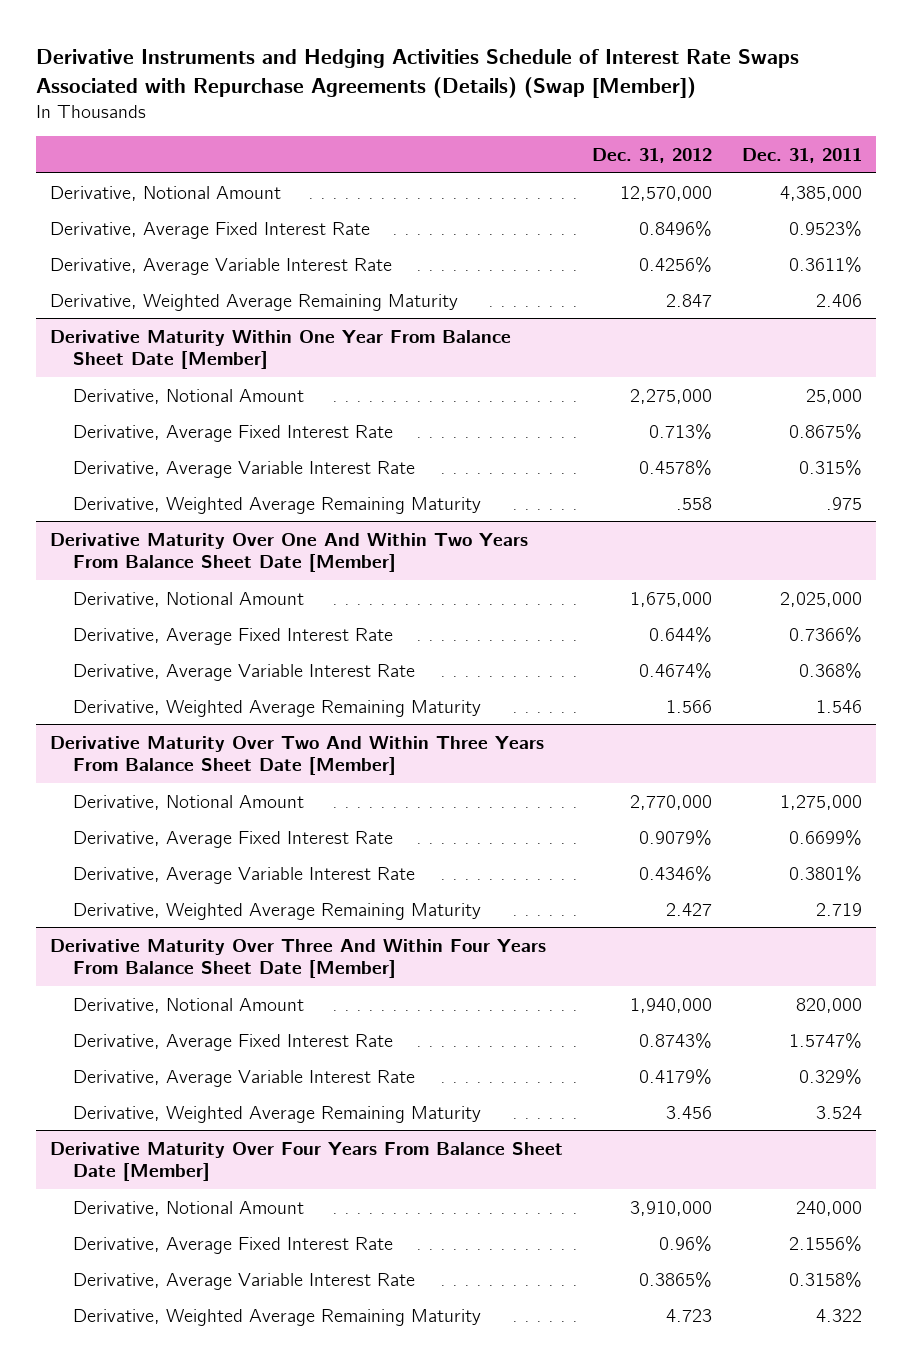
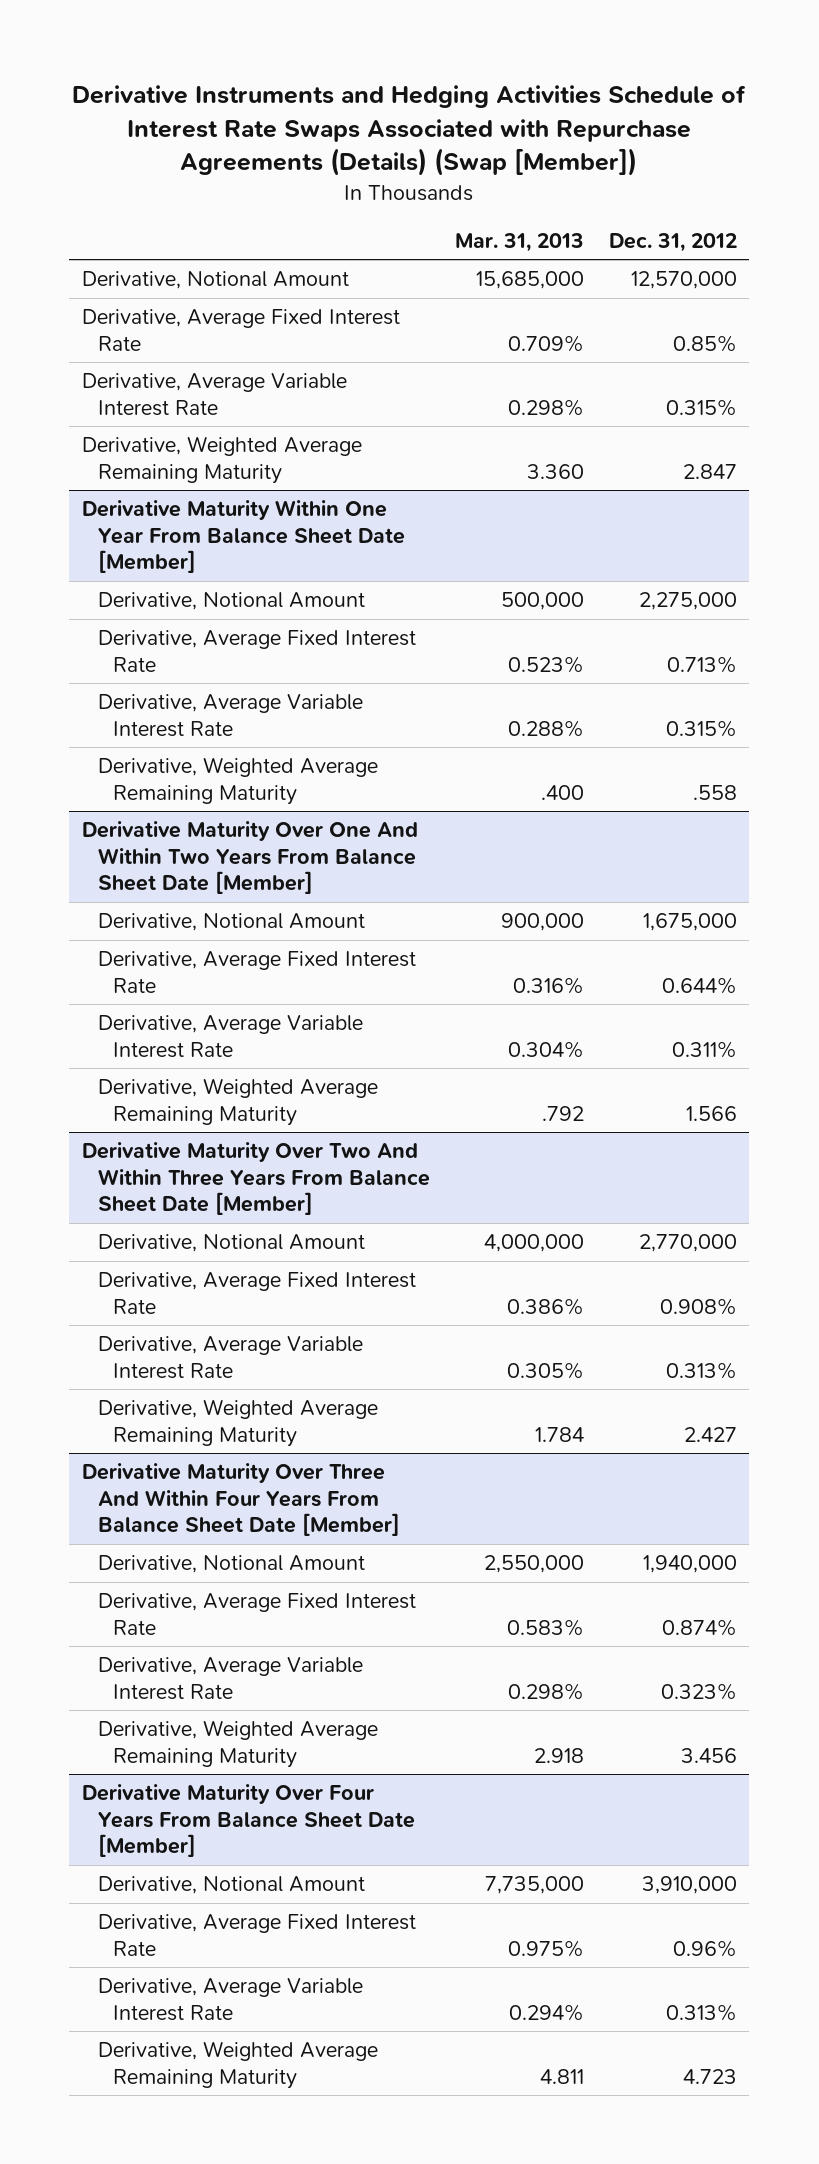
[741,147,862,163] Dec. 31, 2011 -> none
none -> [454,232,584,252] Mar. 31, 2013
[639,220,713,237] 0.8496% -> [672,334,737,352] 0.85%
[639,256,713,273] 0.4256% -> [665,398,737,416] 0.315%
[639,459,713,476] 0.4578% -> [665,719,737,737] 0.315%
[639,662,713,679] 0.4674% -> [671,1040,737,1058] 0.311%
[639,829,713,846] 0.9079% -> [659,1297,737,1315] 0.908%
[639,865,713,882] 0.4346% -> [665,1361,737,1379] 0.313%
[639,1032,713,1049] 0.8743% -> [661,1618,737,1636] 0.874%
[639,1068,713,1085] 0.4179% -> [660,1682,737,1700] 0.323%
[639,1271,713,1288] 0.3865% -> [665,2003,737,2021] 0.313%

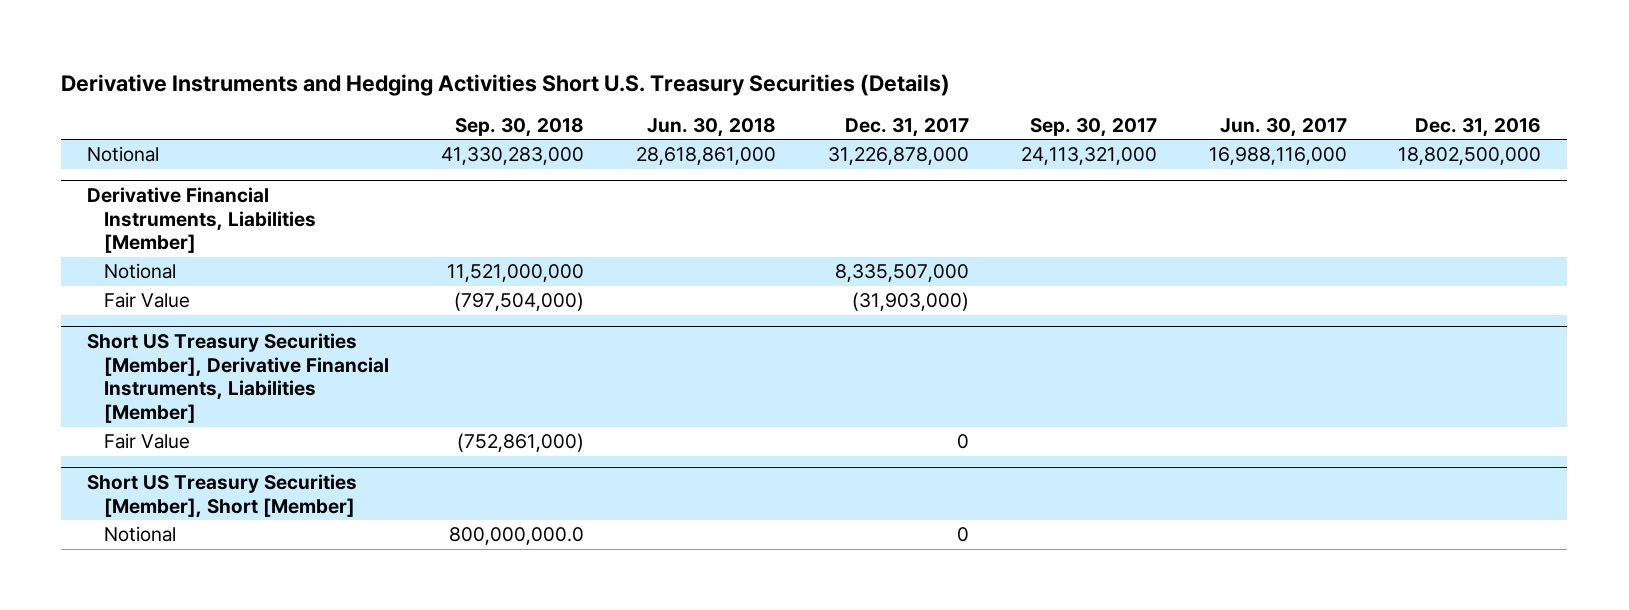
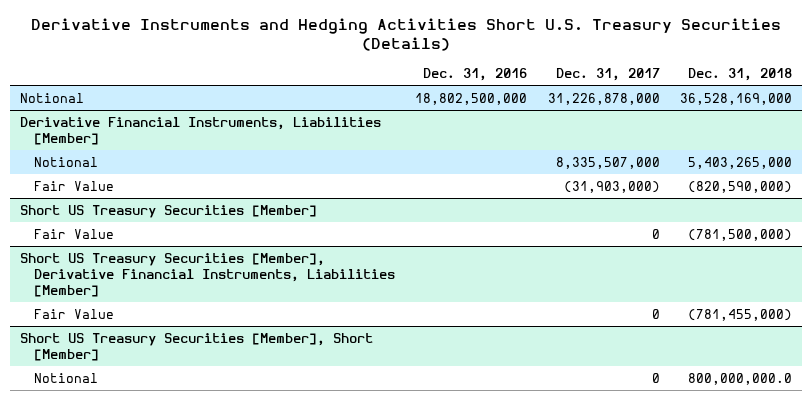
[454,117,584,137] Sep. 30, 2018 -> none
[646,117,776,137] Jun. 30, 2018 -> none
[1029,117,1157,137] Sep. 30, 2017 -> none
[1219,117,1347,137] Jun. 30, 2017 -> none
none -> [687,68,792,82] Dec. 31, 2018
none -> [20,204,318,218] Short US Treasury Securities [Member]
none -> [33,228,114,239] Fair Value

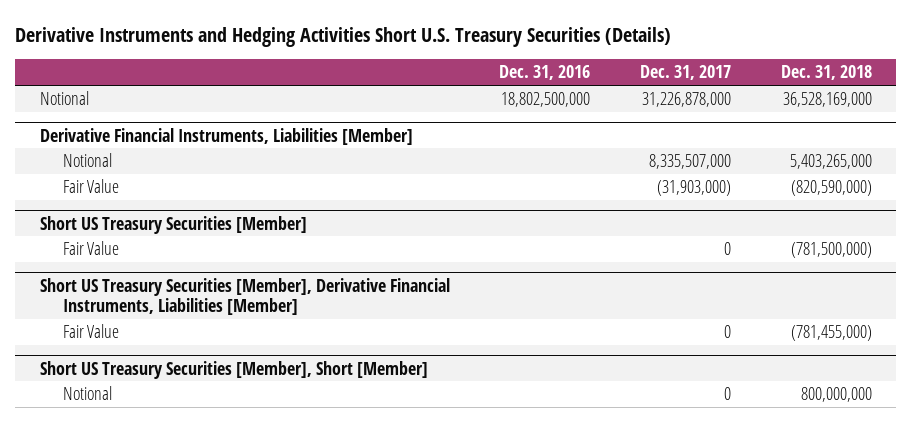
[687,372,792,385] 800,000,000.0 -> [800,387,872,403] 800,000,000

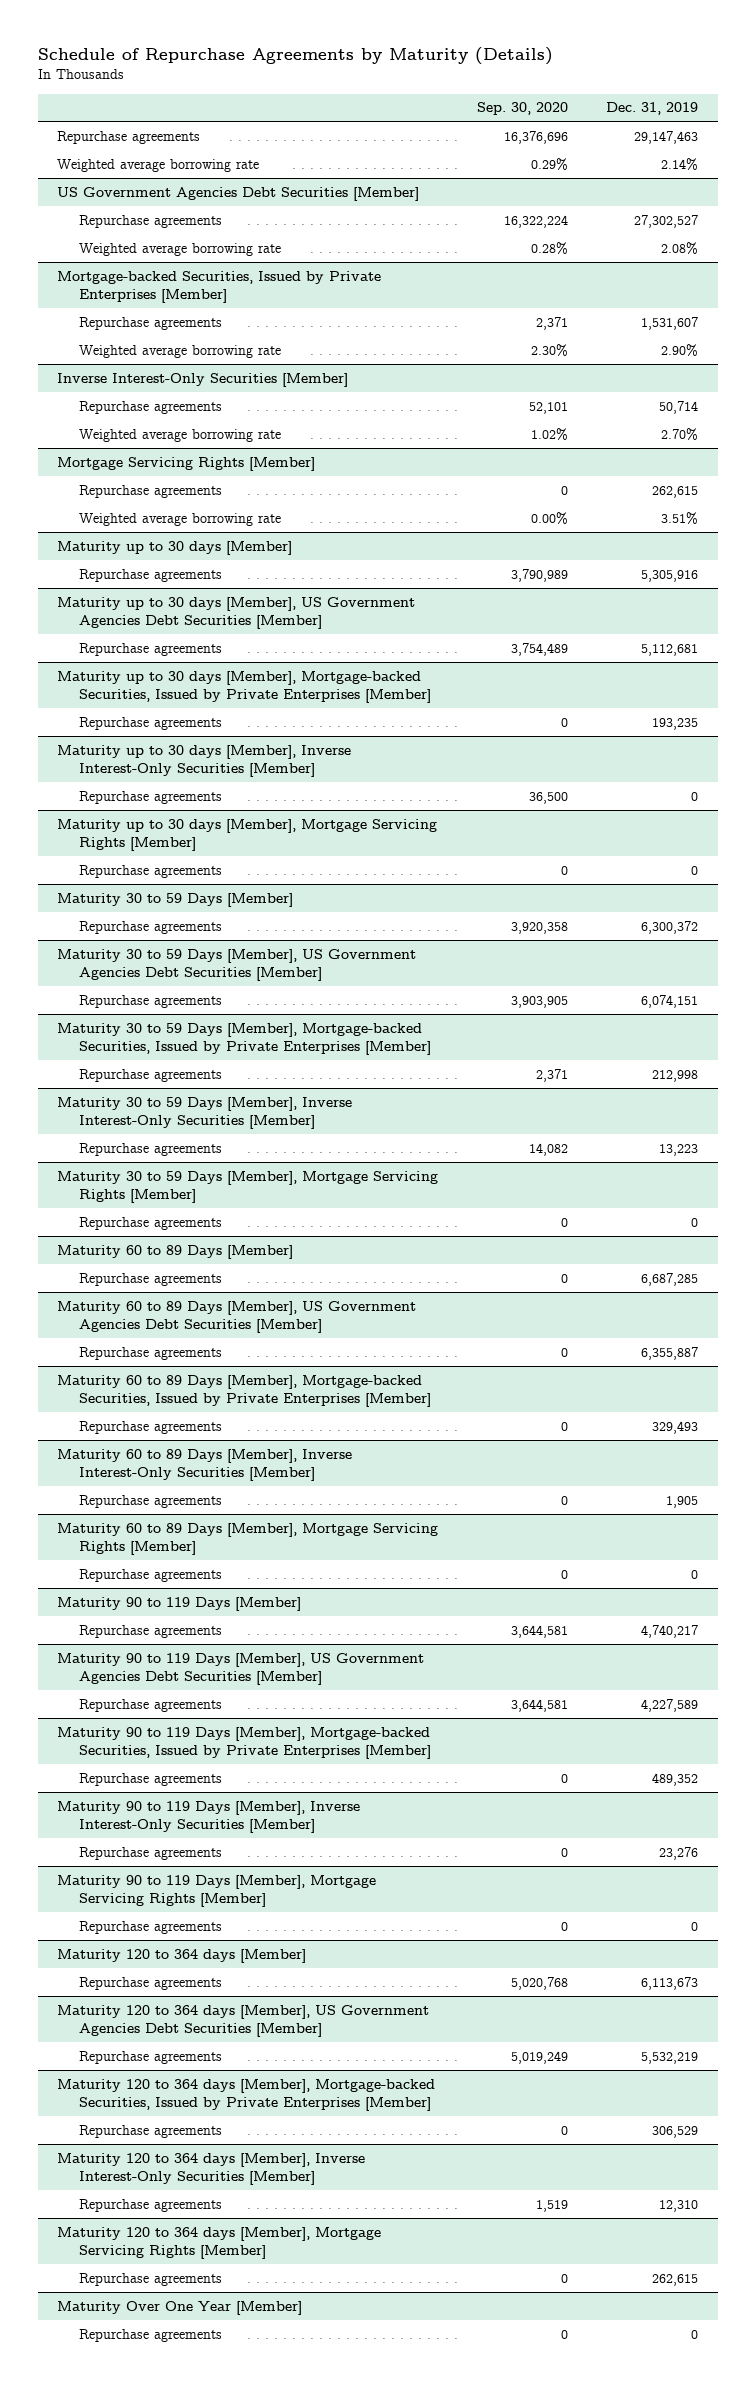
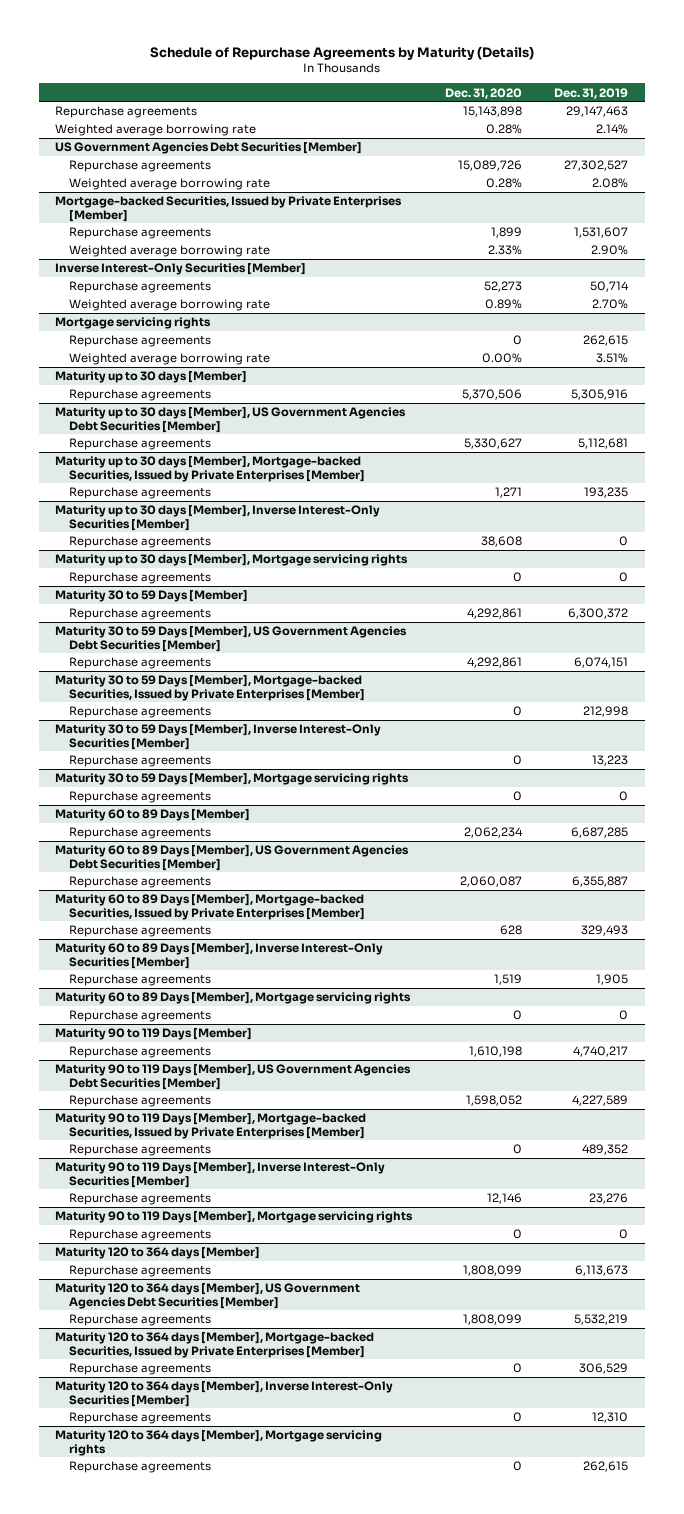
[476,102,568,116] Sep. 30, 2020 -> none
none -> [444,87,522,99] Dec. 31, 2020
[57,456,316,471] Mortgage Servicing Rights [Member] -> [55,317,212,330] Mortgage servicing rights
[57,818,438,851] Maturity up to 30 days [Member], Mortgage Servicing Rights [Member] -> [55,554,409,567] Maturity up to 30 days [Member], Mortgage servicing rights
[57,1170,439,1203] Maturity 30 to 59 Days [Member], Mortgage Servicing Rights [Member] -> [55,773,410,786] Maturity 30 to 59 Days [Member], Mortgage servicing rights
[57,1522,439,1555] Maturity 60 to 89 Days [Member], Mortgage Servicing Rights [Member] -> [55,992,412,1005] Maturity 60 to 89 Days [Member], Mortgage servicing rights
[57,1874,377,1907] Maturity 90 to 119 Days [Member], Mortgage Servicing Rights [Member] -> [55,1211,414,1224] Maturity 90 to 119 Days [Member], Mortgage servicing rights
[57,2226,382,2259] Maturity 120 to 364 days [Member], Mortgage Servicing Rights [Member] -> [55,1430,383,1456] Maturity 120 to 364 days [Member], Mortgage servicing rights
[57,2300,303,2315] Maturity Over One Year [Member] -> none
[79,2328,223,2342] Repurchase agreements -> none

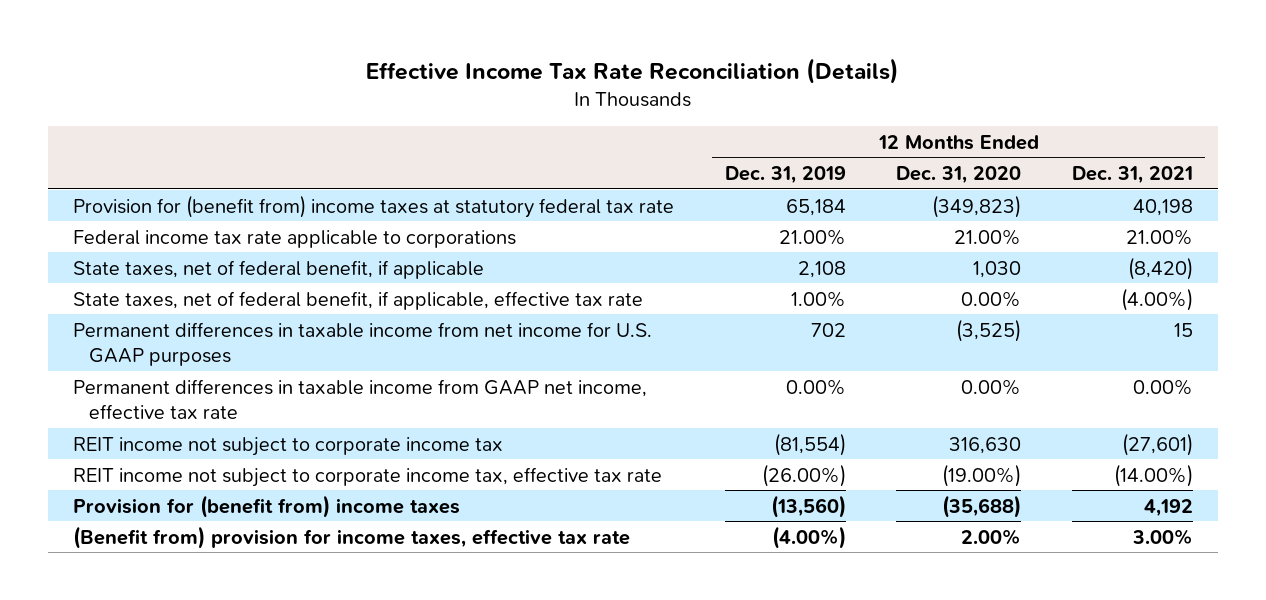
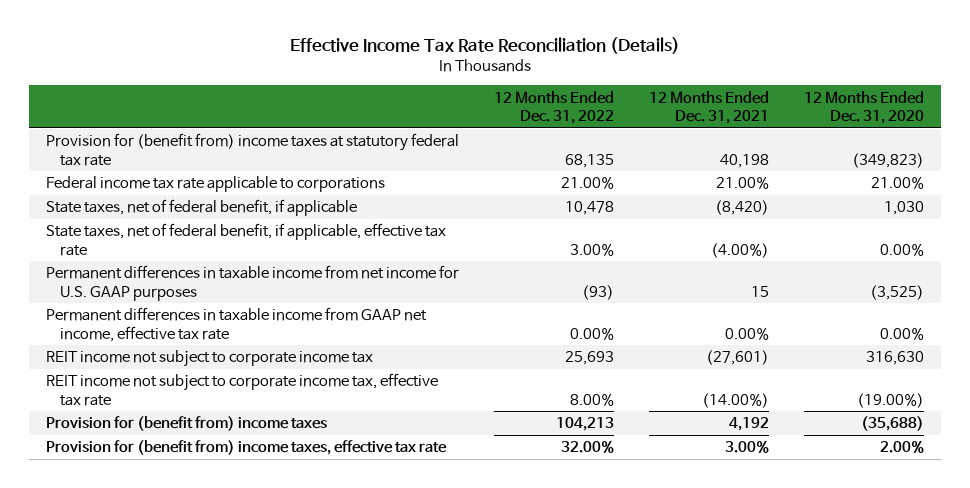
[724,166,846,185] Dec. 31, 2019 -> none
none -> [493,90,614,125] 12 Months Ended Dec. 31, 2022
[72,525,630,549] (Benefit from) provision for income taxes, effective tax rate -> [45,440,447,456] Provision for (benefit from) income taxes, effective tax rate

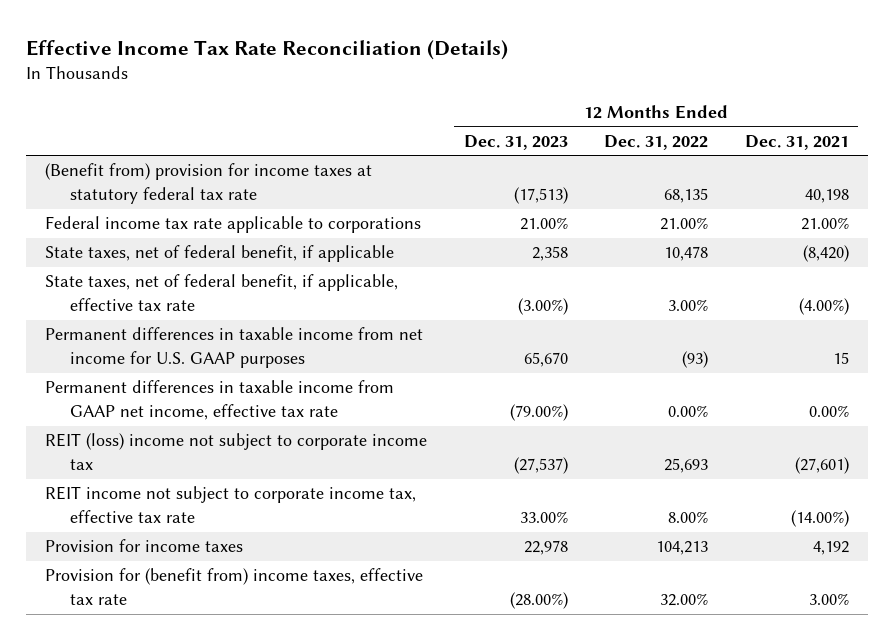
[803,90,924,125] 12 Months Ended Dec. 31, 2020 -> none
none -> [463,134,568,150] Dec. 31, 2023
[45,133,459,166] Provision for (benefit from) income taxes at statutory federal tax rate -> [44,163,372,204] (Benefit from) provision for income taxes at statutory federal tax rate
[45,350,373,368] REIT income not subject to corporate income tax -> [44,433,427,470] REIT (loss) income not subject to corporate income tax
[45,416,327,432] Provision for (benefit from) income taxes -> [44,539,243,553] Provision for income taxes

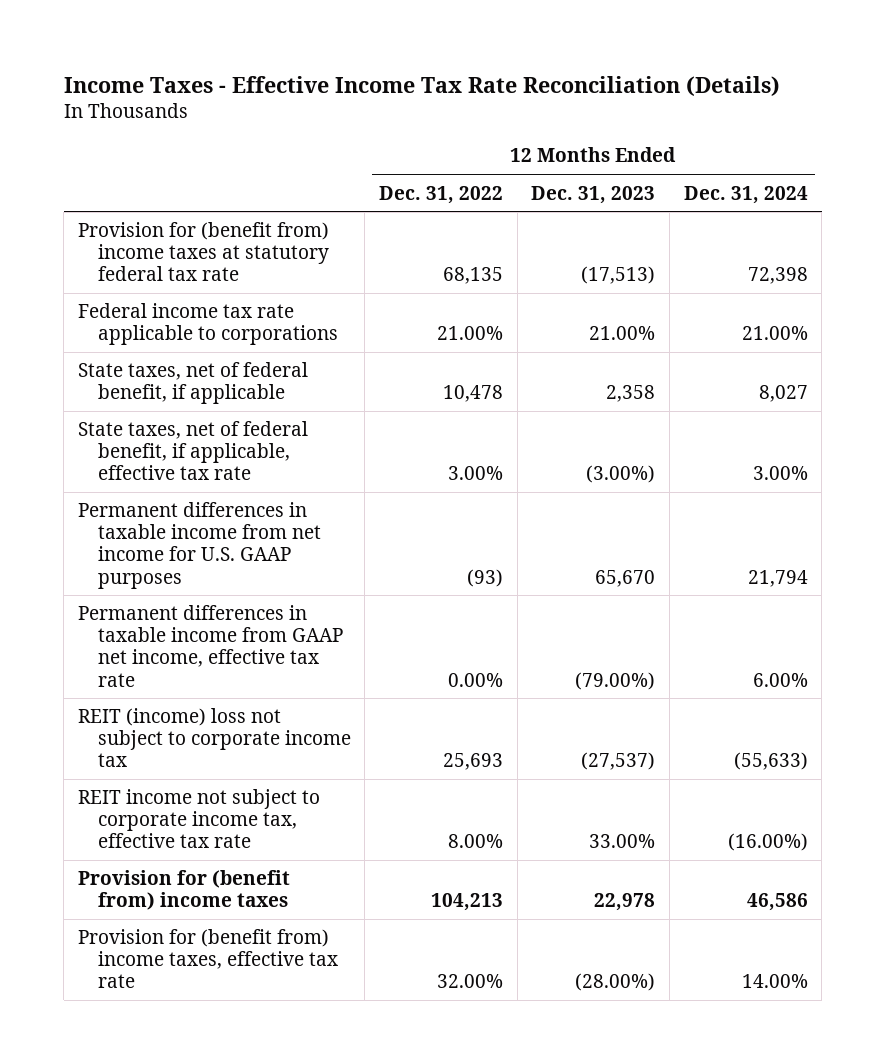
[26,39,509,60] Effective Income Tax Rate Reconciliation (Details) -> [63,75,780,96] Income Taxes - Effective Income Tax Rate Reconciliation (Details)
[745,134,850,150] Dec. 31, 2021 -> none
none -> [683,185,808,204] Dec. 31, 2024
[44,163,372,204] (Benefit from) provision for income taxes at statutory federal tax rate -> [77,222,329,282] Provision for (benefit from) income taxes at statutory federal tax rate
[44,433,427,470] REIT (loss) income not subject to corporate income tax -> [77,708,351,768] REIT (income) loss not subject to corporate income tax
[44,539,243,553] Provision for income taxes -> [77,870,290,911] Provision for (benefit from) income taxes

